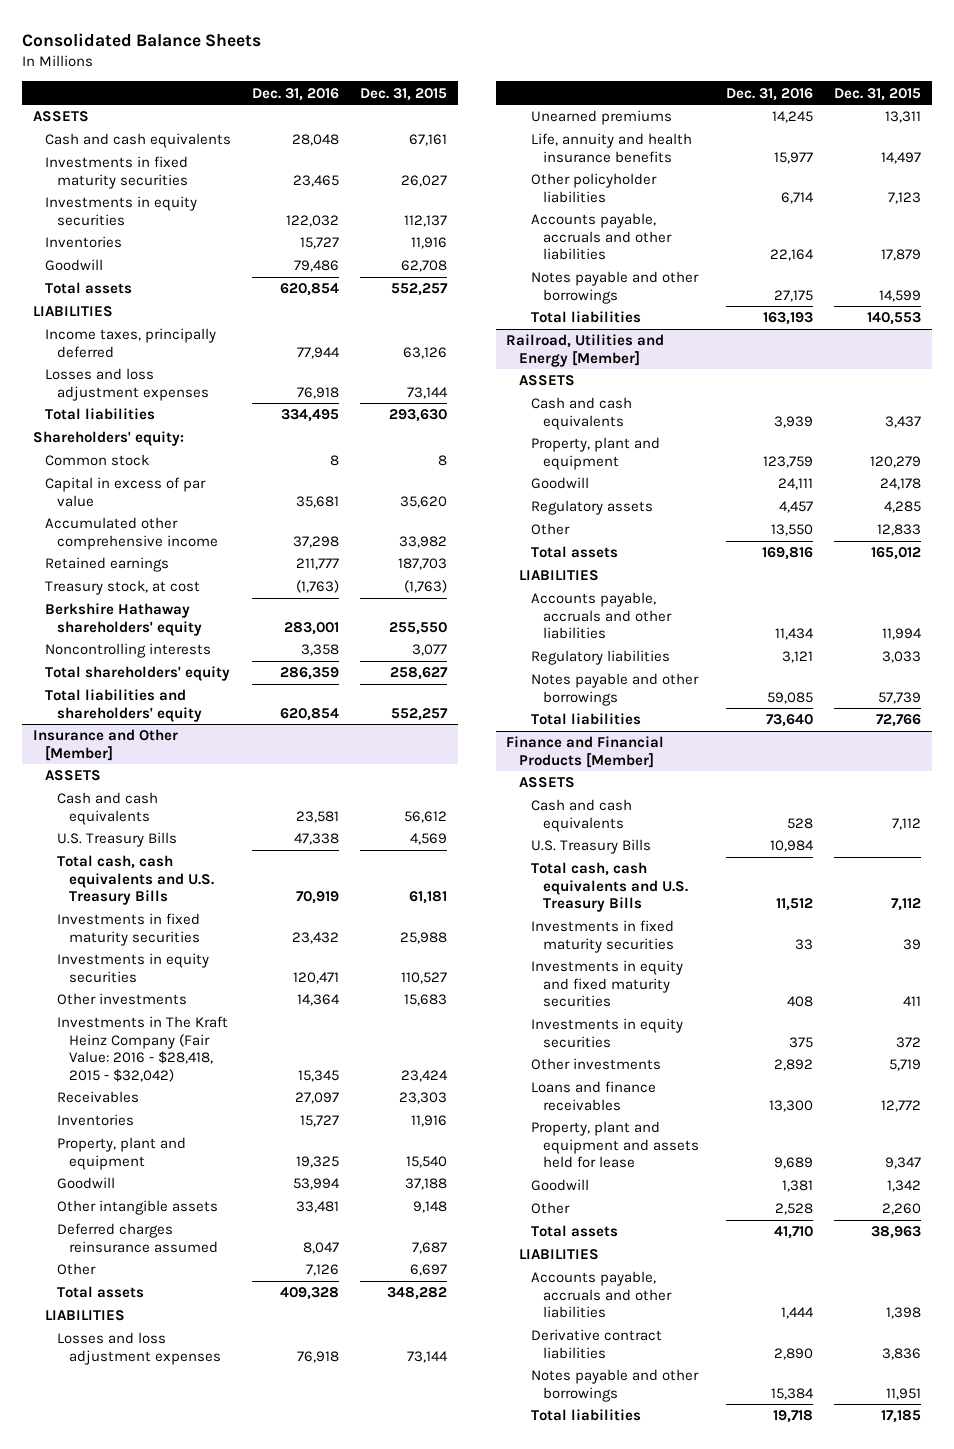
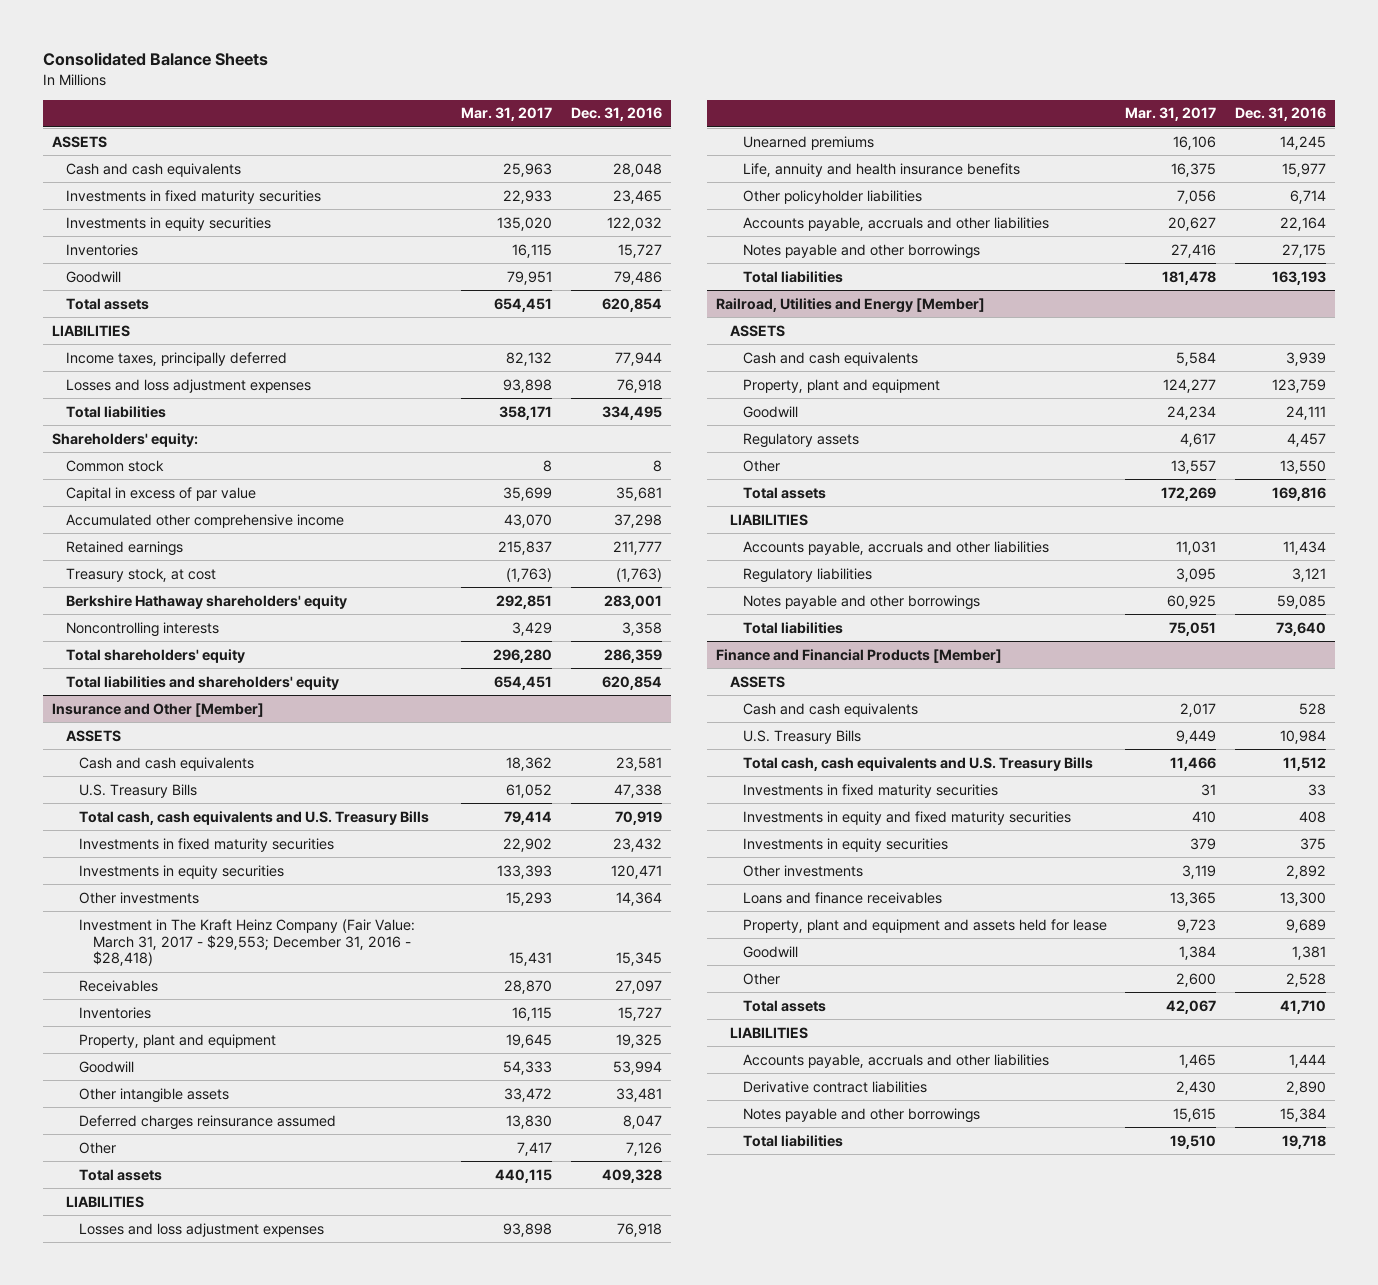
[360,87,448,101] Dec. 31, 2015 -> none
none -> [461,107,553,122] Mar. 31, 2017
[57,1016,229,1082] Investments in The Kraft Heinz Company (Fair Value: 2016 - $28,418, 2015 - $32,042) -> [79,918,416,967] Investment in The Kraft Heinz Company (Fair Value: March 31, 2017 - $29,553; December 31, 2016 - $28,418)

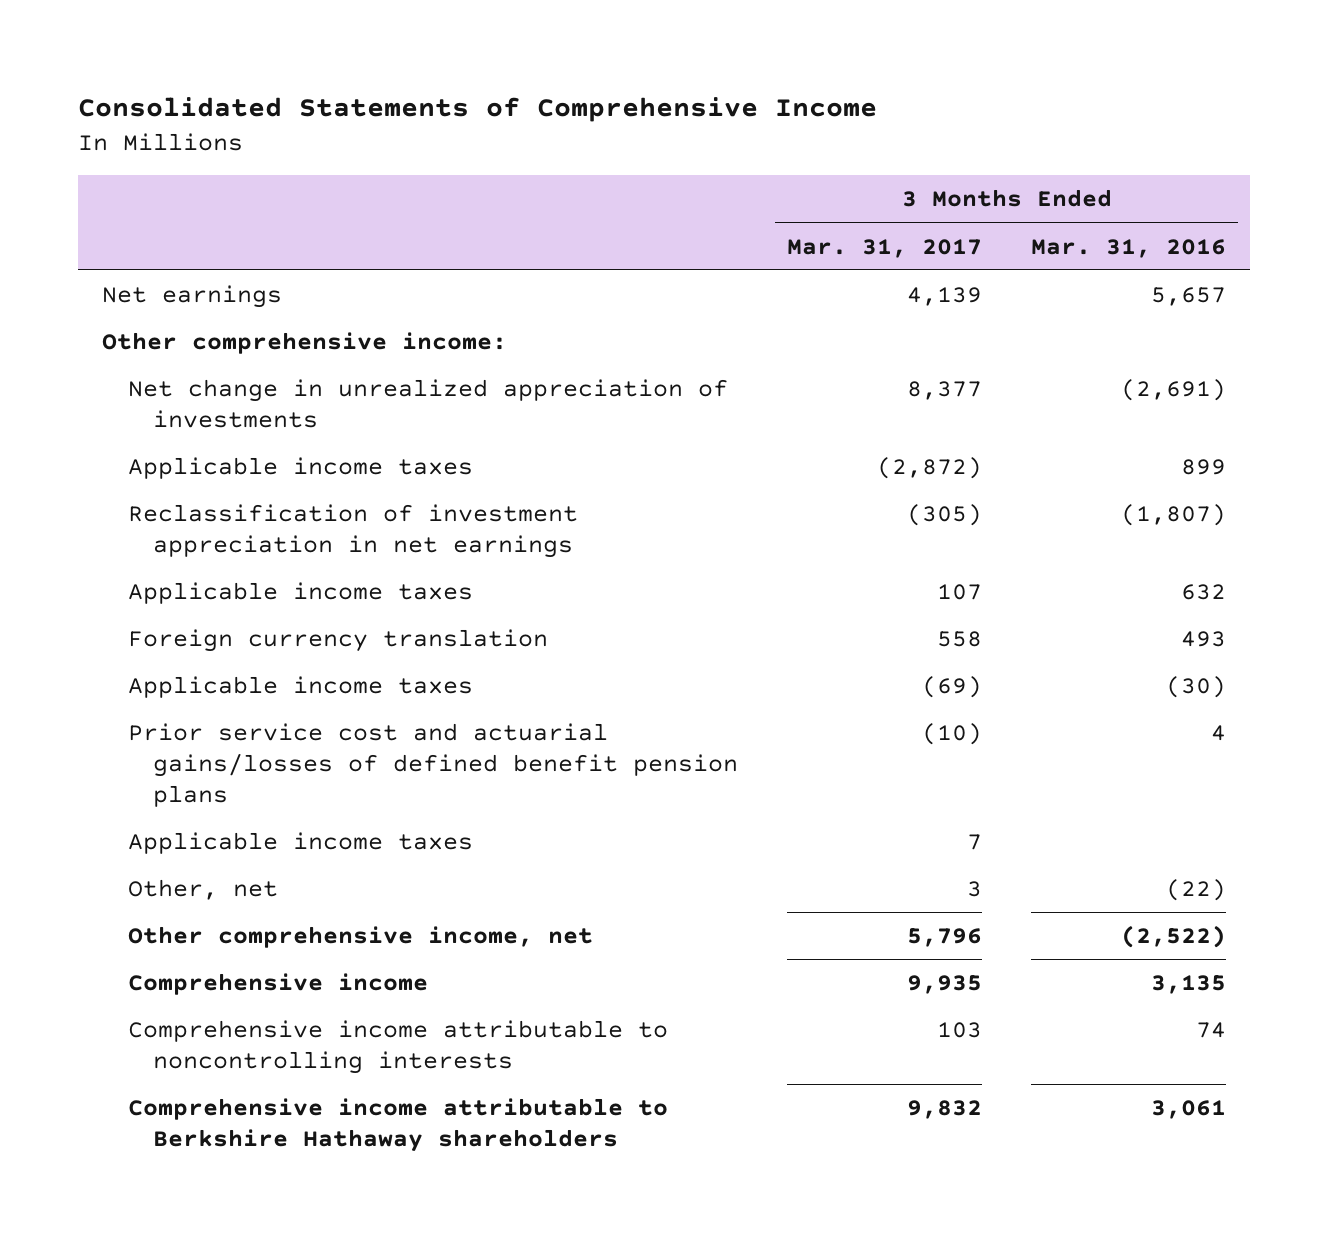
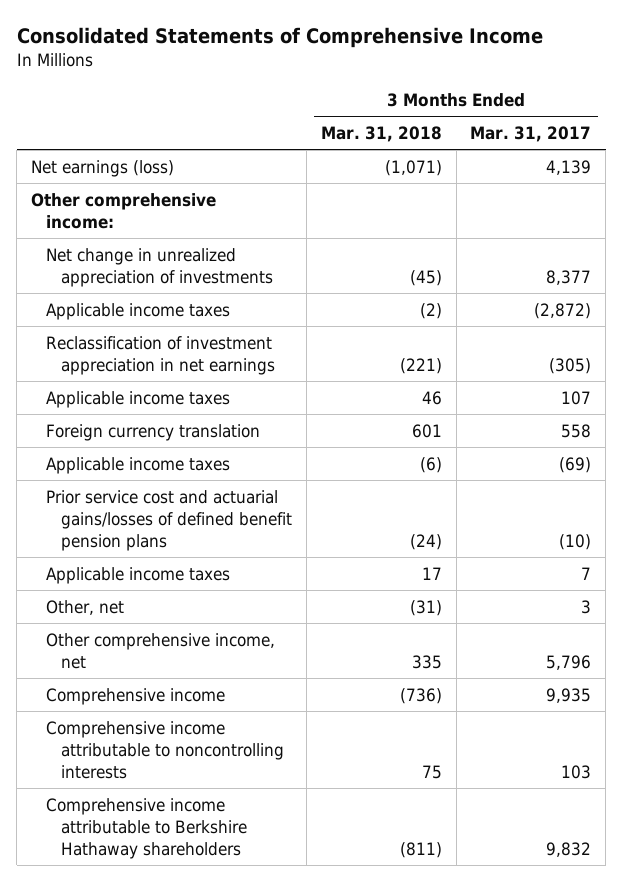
[1030,238,1226,258] Mar. 31, 2016 -> none
none -> [320,126,442,143] Mar. 31, 2018
[101,285,282,309] Net earnings -> [31,159,175,177] Net earnings (loss)

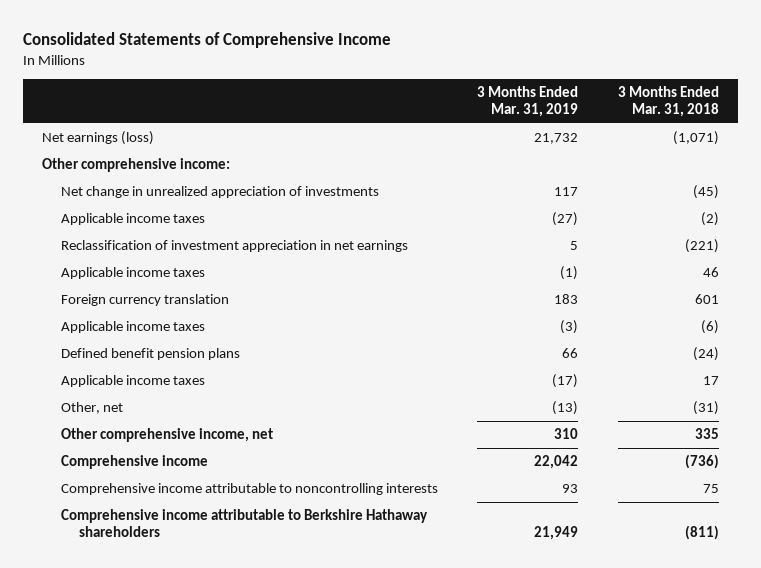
[470,126,592,143] Mar. 31, 2017 -> none
none -> [477,86,579,118] 3 Months Ended Mar. 31, 2019
[46,489,293,551] Prior service cost and actuarial gains/losses of defined benefit pension plans -> [60,348,240,361] Defined benefit pension plans

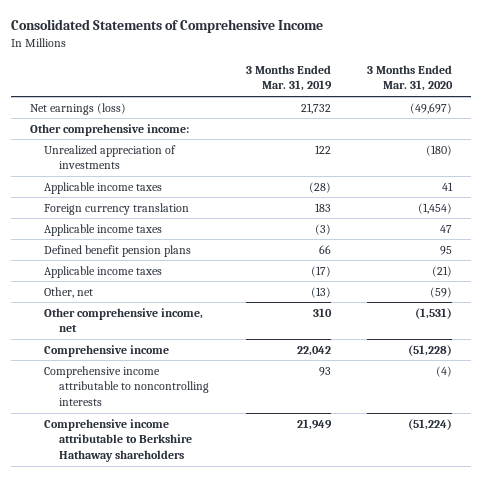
[617,86,719,118] 3 Months Ended Mar. 31, 2018 -> none
none -> [367,64,454,92] 3 Months Ended Mar. 31, 2020
[60,240,408,253] Reclassification of investment appreciation in net earnings -> none
[60,267,205,280] Applicable income taxes -> none
[60,186,379,199] Net change in unrealized appreciation of investments -> [44,144,177,170] Unrealized appreciation of investments
[554,187,579,197] 117 -> [314,144,331,154] 122
[552,212,579,227] (27) -> [308,181,331,193] (28)

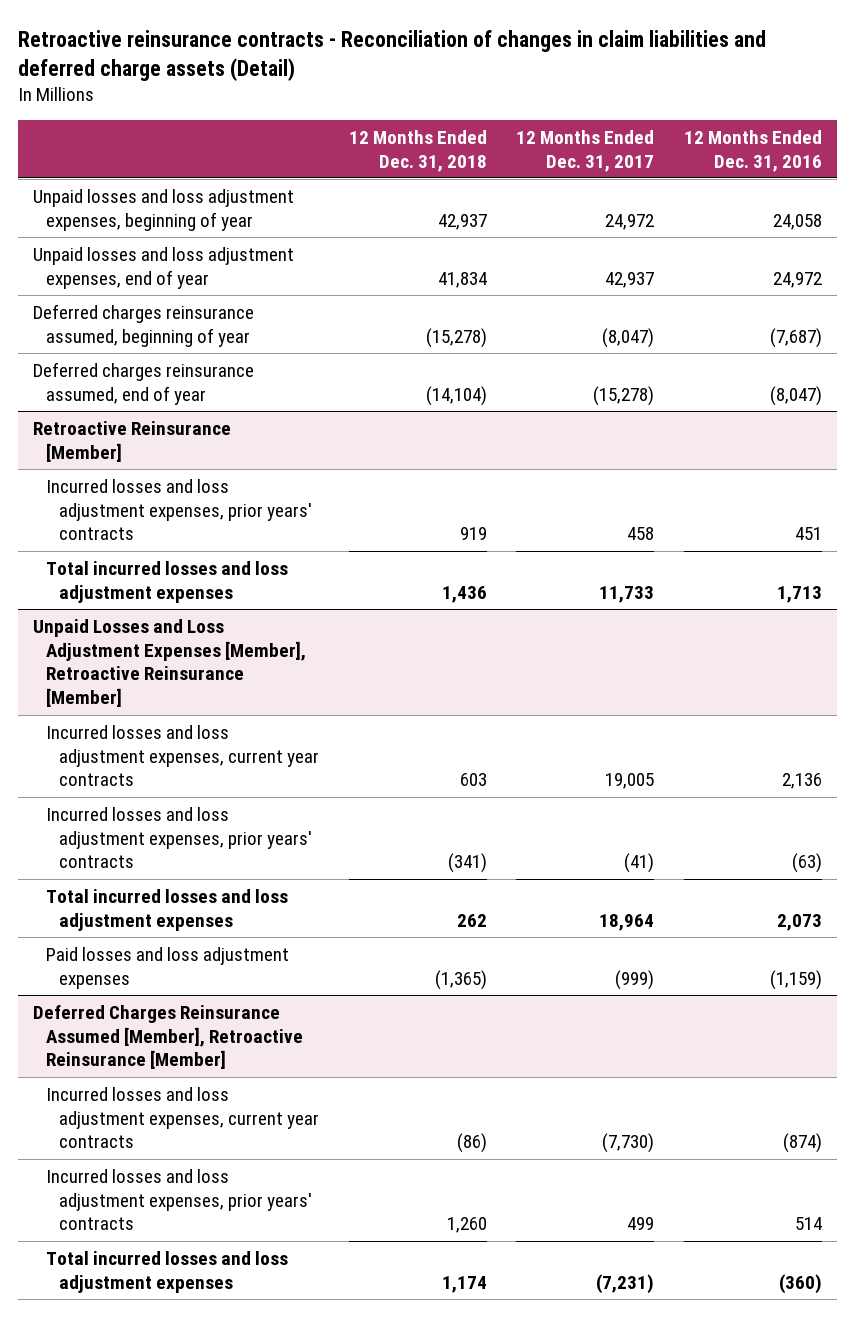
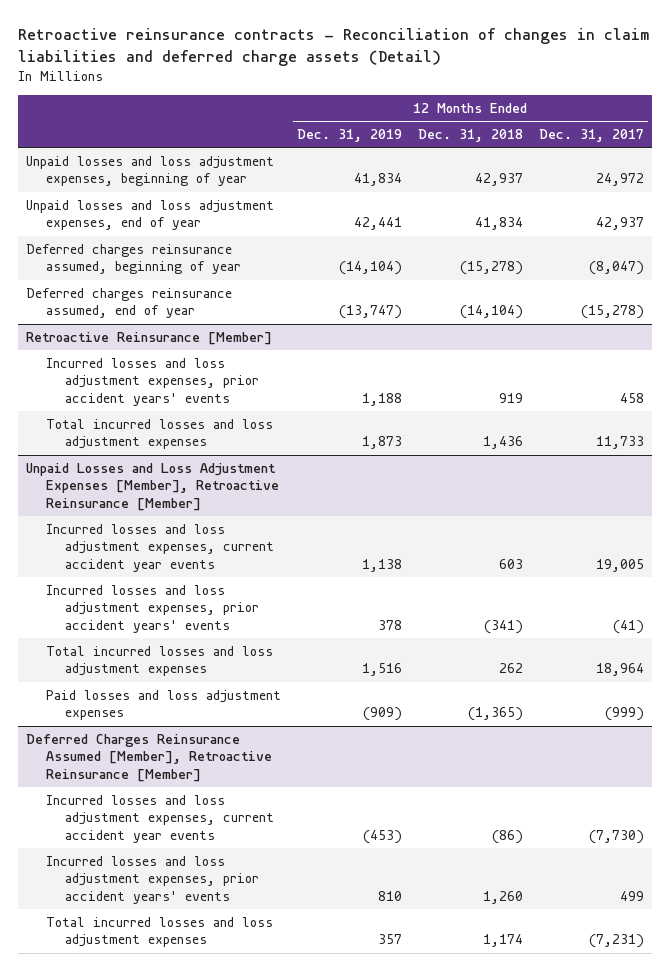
[684,129,823,172] 12 Months Ended Dec. 31, 2016 -> none
none -> [296,128,402,142] Dec. 31, 2019
[45,478,312,541] Incurred losses and loss adjustment expenses, prior years' contracts -> [45,357,259,407] Incurred losses and loss adjustment expenses, prior accident years' events
[45,724,319,787] Incurred losses and loss adjustment expenses, current year contracts -> [45,523,274,573] Incurred losses and loss adjustment expenses, current accident year events
[45,806,312,869] Incurred losses and loss adjustment expenses, prior years' contracts -> [45,584,259,634] Incurred losses and loss adjustment expenses, prior accident years' events
[45,1086,319,1149] Incurred losses and loss adjustment expenses, current year contracts -> [45,794,274,844] Incurred losses and loss adjustment expenses, current accident year events
[45,1168,312,1231] Incurred losses and loss adjustment expenses, prior years' contracts -> [45,855,259,905] Incurred losses and loss adjustment expenses, prior accident years' events

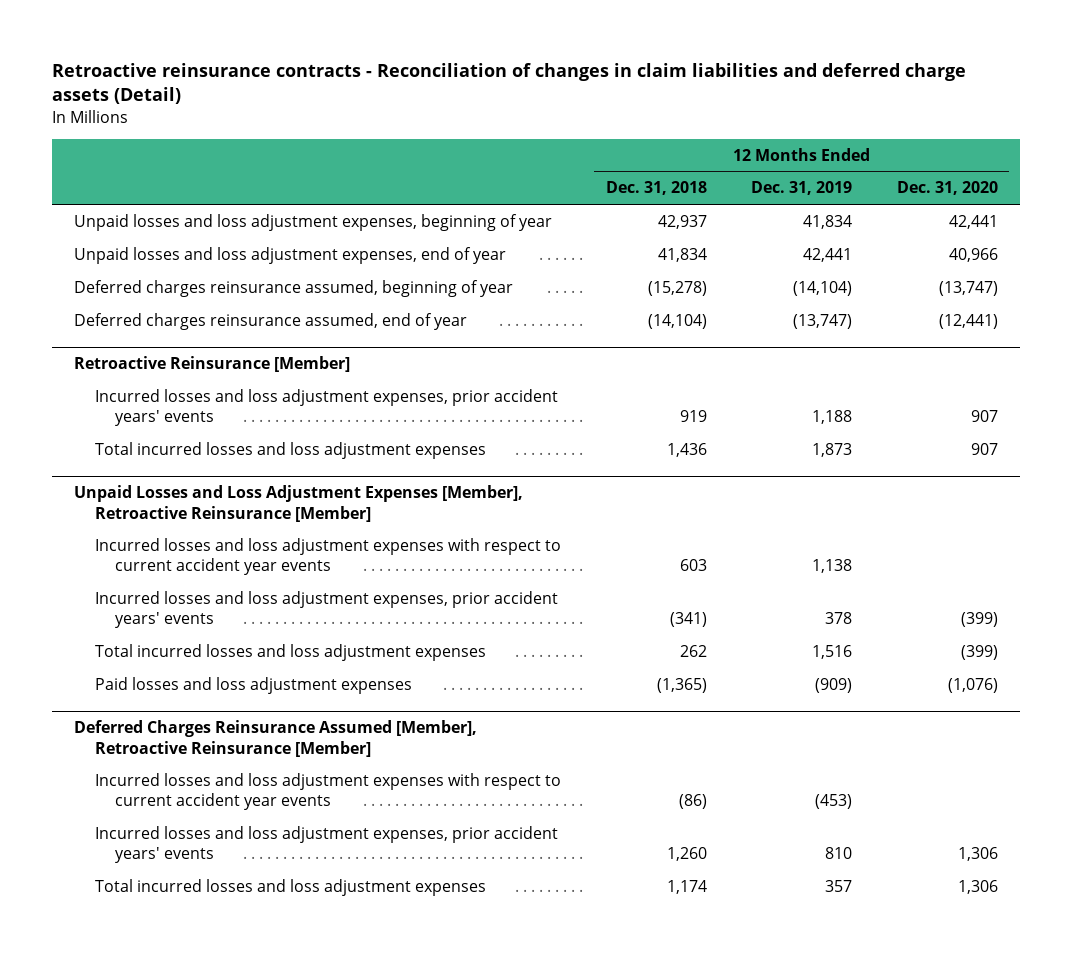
[538,128,644,142] Dec. 31, 2017 -> none
none -> [897,181,999,196] Dec. 31, 2020
[45,523,274,573] Incurred losses and loss adjustment expenses, current accident year events -> [94,538,561,576] Incurred losses and loss adjustment expenses with respect to current accident year events
[45,794,274,844] Incurred losses and loss adjustment expenses, current accident year events -> [94,773,561,811] Incurred losses and loss adjustment expenses with respect to current accident year events

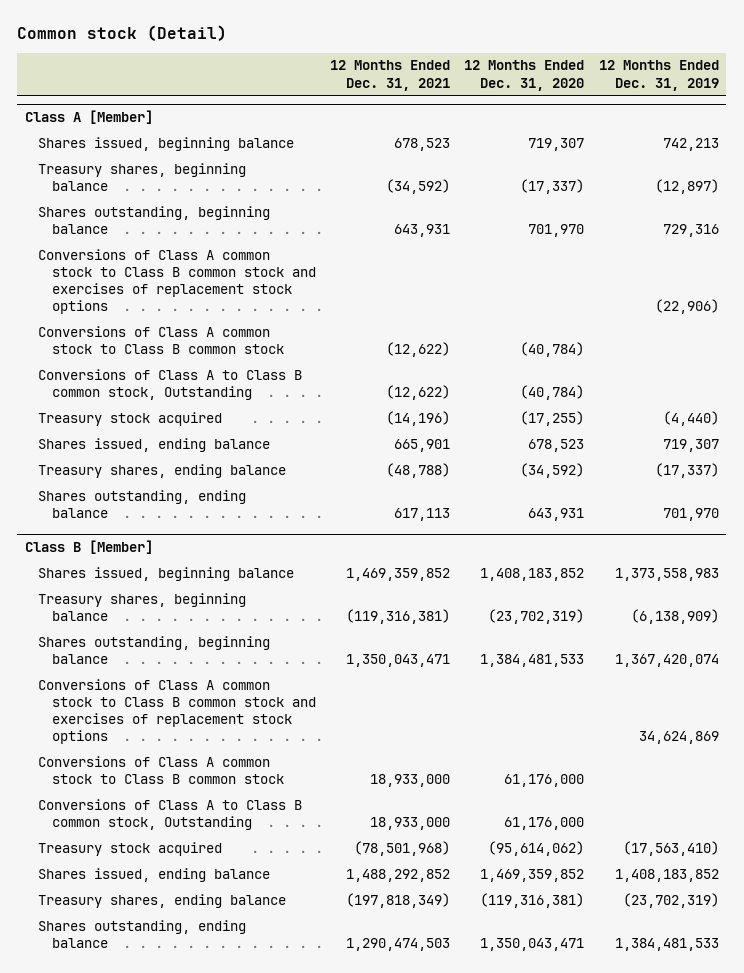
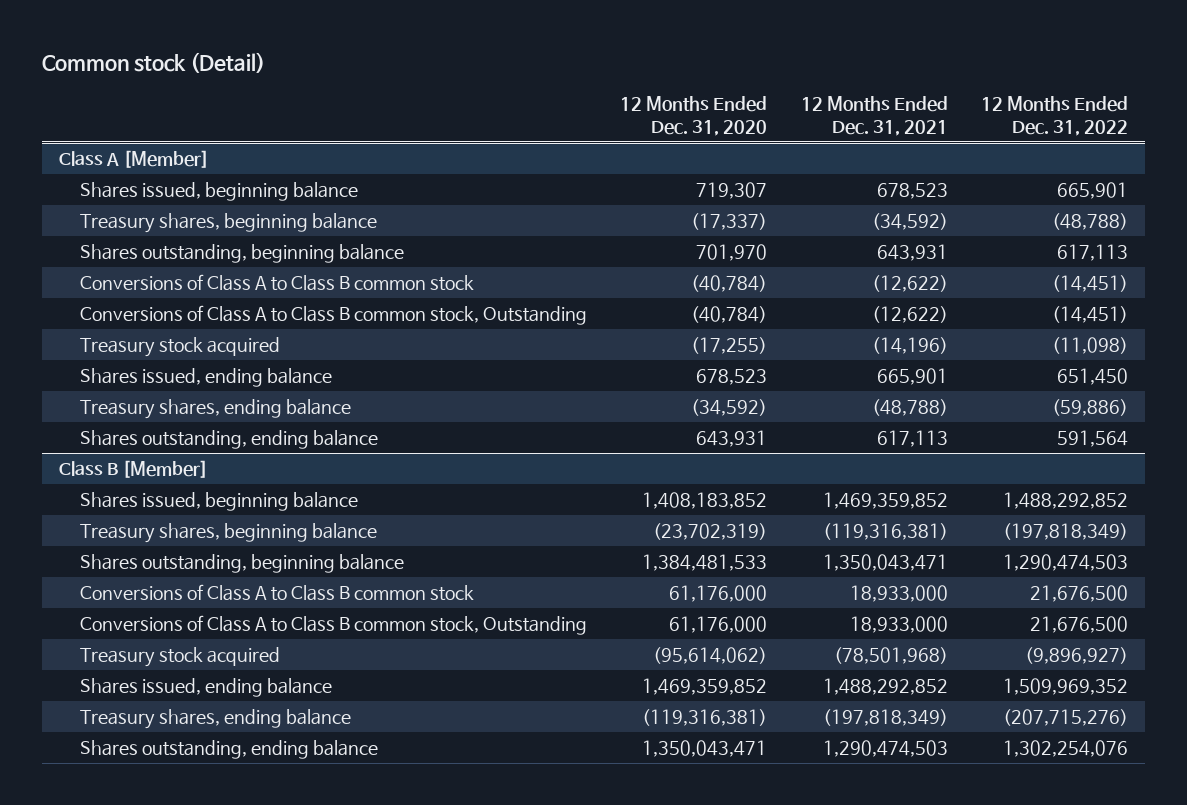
[598,60,719,91] 12 Months Ended Dec. 31, 2019 -> none
none -> [981,95,1129,136] 12 Months Ended Dec. 31, 2022
[38,248,316,315] Conversions of Class A common stock to Class B common stock and exercises of replacement stock options -> none
[38,325,284,355] Conversions of Class A common stock to Class B common stock -> [79,273,474,291] Conversions of Class A to Class B common stock
[38,678,316,745] Conversions of Class A common stock to Class B common stock and exercises of replacement stock options -> none
[38,755,284,785] Conversions of Class A common stock to Class B common stock -> [79,583,474,601] Conversions of Class A to Class B common stock

